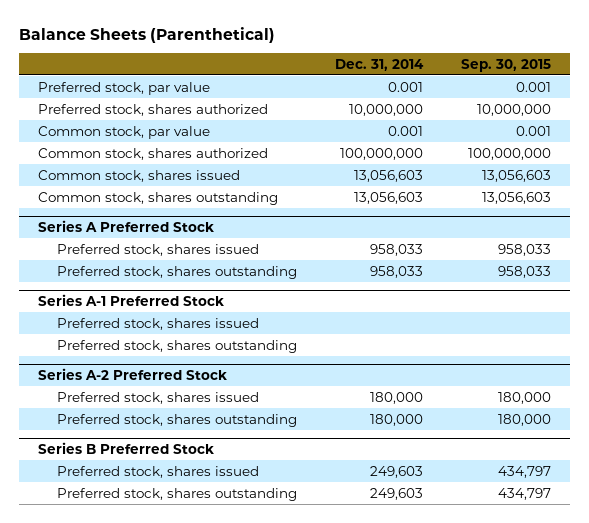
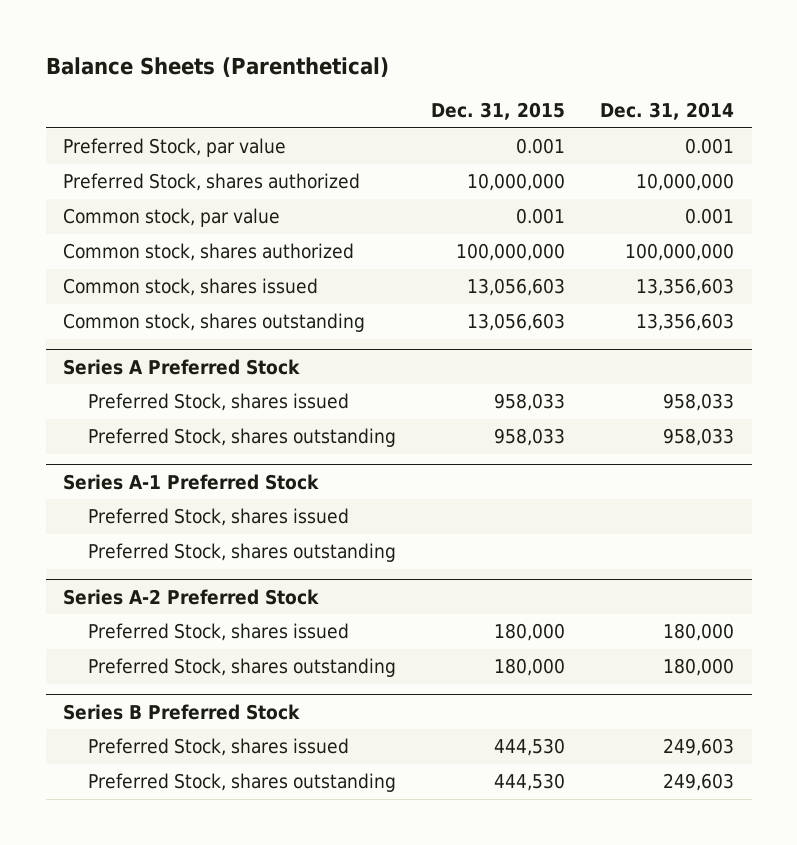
[461,58,552,72] Sep. 30, 2015 -> none
none -> [431,102,566,121] Dec. 31, 2015
[37,81,210,95] Preferred stock, par value -> [62,138,286,158] Preferred Stock, par value
[37,103,268,116] Preferred stock, shares authorized -> [62,173,360,192] Preferred Stock, shares authorized
[354,169,424,182] 13,056,603 -> [636,278,735,297] 13,356,603
[354,191,424,204] 13,056,603 -> [636,313,735,332] 13,356,603
[57,243,260,256] Preferred stock, shares issued -> [88,393,350,412] Preferred Stock, shares issued
[57,265,298,279] Preferred stock, shares outstanding -> [88,428,397,448] Preferred Stock, shares outstanding
[57,317,260,330] Preferred stock, shares issued -> [88,508,350,527] Preferred Stock, shares issued
[57,339,298,353] Preferred stock, shares outstanding -> [88,543,397,563] Preferred Stock, shares outstanding
[57,391,260,404] Preferred stock, shares issued -> [88,623,350,642] Preferred Stock, shares issued
[57,413,298,427] Preferred stock, shares outstanding -> [88,658,397,678] Preferred Stock, shares outstanding
[57,465,260,478] Preferred stock, shares issued -> [88,738,350,757] Preferred Stock, shares issued
[57,487,298,501] Preferred stock, shares outstanding -> [88,773,397,793] Preferred Stock, shares outstanding

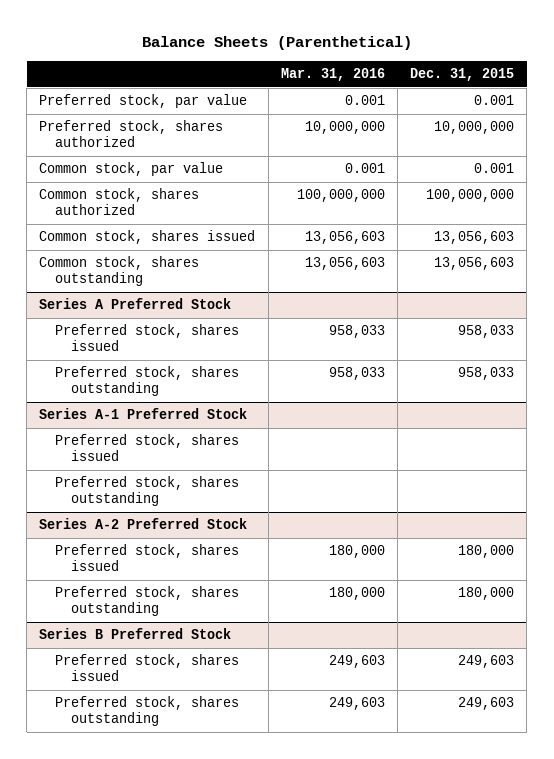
[600,102,735,121] Dec. 31, 2014 -> none
none -> [280,68,385,82] Mar. 31, 2016
[62,138,286,158] Preferred Stock, par value -> [39,94,248,109] Preferred stock, par value
[62,173,360,192] Preferred Stock, shares authorized -> [39,120,224,148] Preferred stock, shares authorized
[88,393,350,412] Preferred Stock, shares issued -> [55,324,240,352] Preferred stock, shares issued
[88,428,397,448] Preferred Stock, shares outstanding -> [55,366,240,397] Preferred stock, shares outstanding
[88,508,350,527] Preferred Stock, shares issued -> [55,434,240,462] Preferred stock, shares issued
[88,543,397,563] Preferred Stock, shares outstanding -> [55,476,240,507] Preferred stock, shares outstanding
[88,623,350,642] Preferred Stock, shares issued -> [55,544,240,572] Preferred stock, shares issued
[88,658,397,678] Preferred Stock, shares outstanding -> [55,586,240,617] Preferred stock, shares outstanding
[88,738,350,757] Preferred Stock, shares issued -> [55,654,240,682] Preferred stock, shares issued
[494,738,566,757] 444,530 -> [458,655,515,669] 249,603
[88,773,397,793] Preferred Stock, shares outstanding -> [55,696,240,727] Preferred stock, shares outstanding
[494,773,566,792] 444,530 -> [458,697,515,711] 249,603

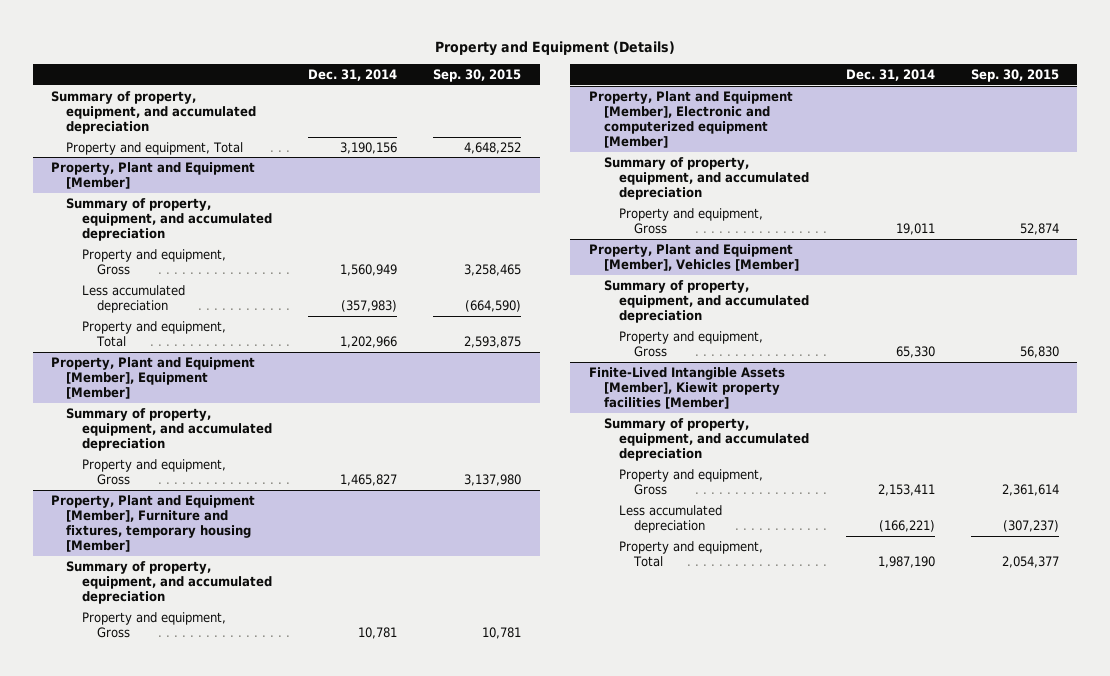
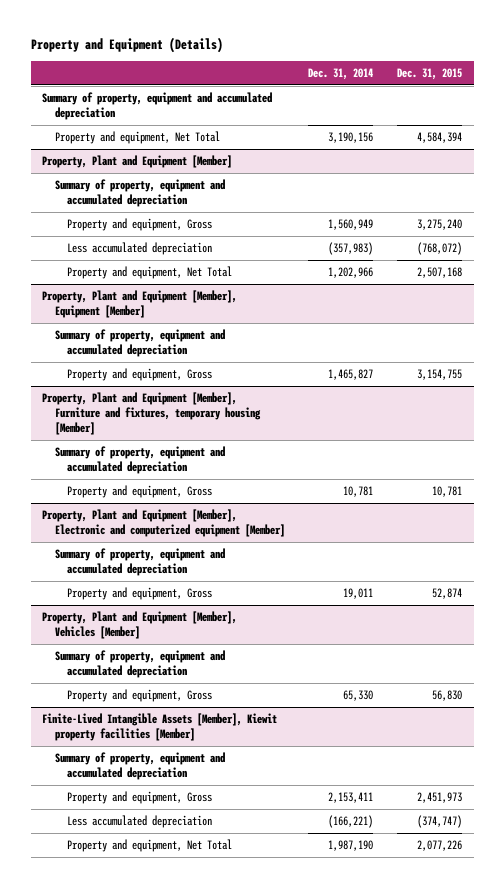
[433,69,522,83] Sep. 30, 2015 -> none
none -> [396,68,462,81] Dec. 31, 2015
[51,90,257,134] Summary of property, equipment, and accumulated depreciation -> [42,92,273,121] Summary of property, equipment and accumulated depreciation
[66,141,244,155] Property and equipment, Total -> [54,131,220,145] Property and equipment, Net Total
[66,197,272,241] Summary of property, equipment, and accumulated depreciation -> [54,179,225,208] Summary of property, equipment and accumulated depreciation
[81,320,226,347] Property and equipment, Total -> [66,266,232,280] Property and equipment, Net Total
[66,407,272,451] Summary of property, equipment, and accumulated depreciation -> [54,329,225,358] Summary of property, equipment and accumulated depreciation
[66,560,272,604] Summary of property, equipment, and accumulated depreciation -> [54,446,225,475] Summary of property, equipment and accumulated depreciation
[603,156,810,200] Summary of property, equipment, and accumulated depreciation -> [54,548,225,577] Summary of property, equipment and accumulated depreciation
[603,279,810,323] Summary of property, equipment, and accumulated depreciation -> [54,650,225,679] Summary of property, equipment and accumulated depreciation
[603,417,810,461] Summary of property, equipment, and accumulated depreciation -> [54,752,225,781] Summary of property, equipment and accumulated depreciation
[619,540,764,567] Property and equipment, Total -> [66,839,232,853] Property and equipment, Net Total

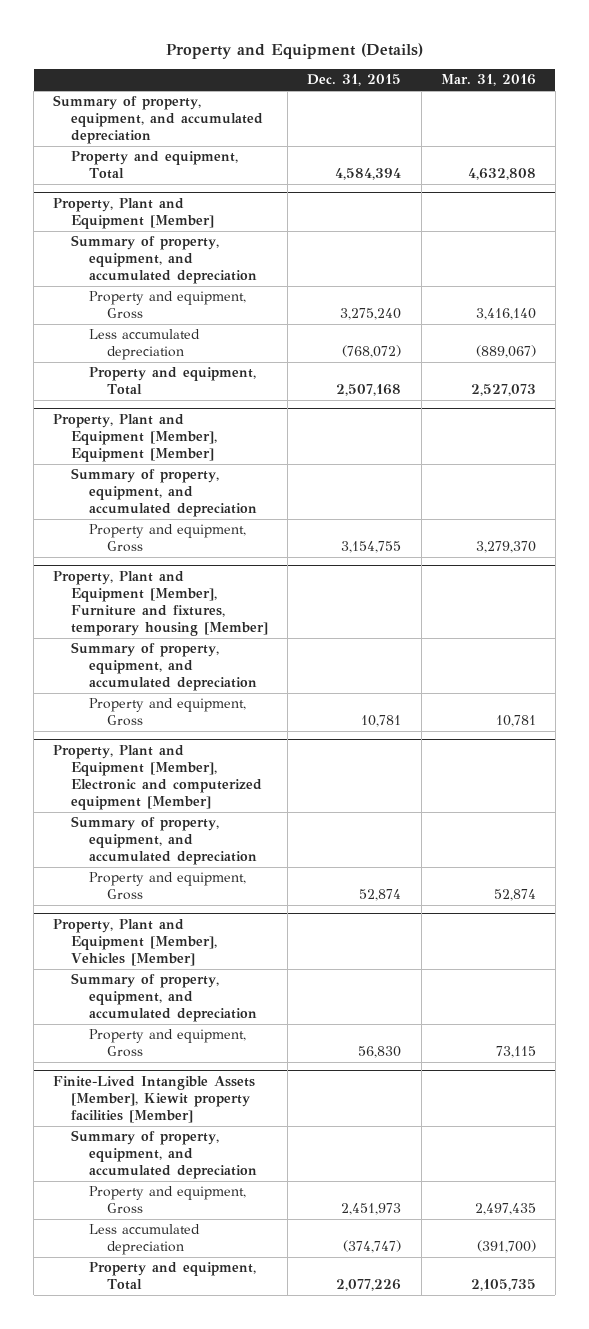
[308,68,374,81] Dec. 31, 2014 -> none
none -> [440,74,536,87] Mar. 31, 2016
[42,92,273,121] Summary of property, equipment and accumulated depreciation -> [53,95,264,145] Summary of property, equipment, and accumulated depreciation
[54,131,220,145] Property and equipment, Net Total -> [71,151,239,180] Property and equipment, Total
[54,179,225,208] Summary of property, equipment and accumulated depreciation -> [71,235,258,285] Summary of property, equipment, and accumulated depreciation
[66,266,232,280] Property and equipment, Net Total -> [89,367,257,396] Property and equipment, Total
[54,329,225,358] Summary of property, equipment and accumulated depreciation -> [71,468,258,518] Summary of property, equipment, and accumulated depreciation
[54,446,225,475] Summary of property, equipment and accumulated depreciation -> [71,642,258,692] Summary of property, equipment, and accumulated depreciation
[54,548,225,577] Summary of property, equipment and accumulated depreciation -> [71,816,258,866] Summary of property, equipment, and accumulated depreciation
[54,650,225,679] Summary of property, equipment and accumulated depreciation -> [71,973,258,1023] Summary of property, equipment, and accumulated depreciation
[54,752,225,781] Summary of property, equipment and accumulated depreciation -> [71,1130,258,1180] Summary of property, equipment, and accumulated depreciation
[66,839,232,853] Property and equipment, Net Total -> [89,1262,257,1291] Property and equipment, Total

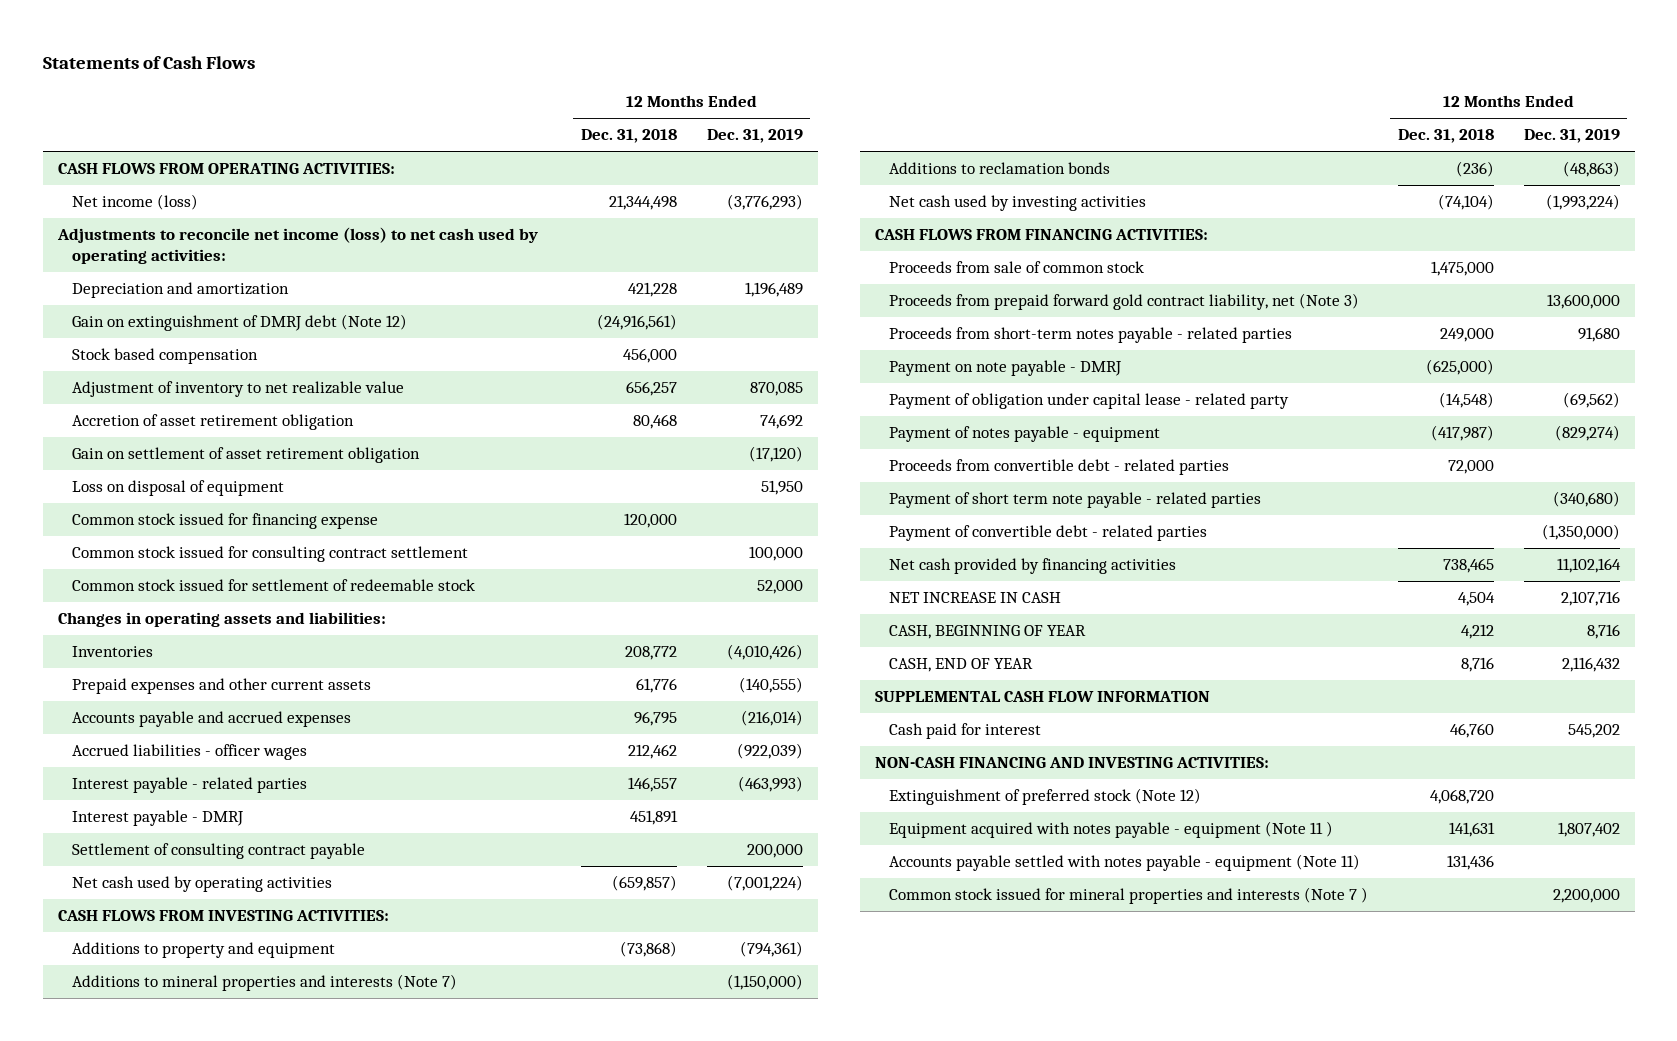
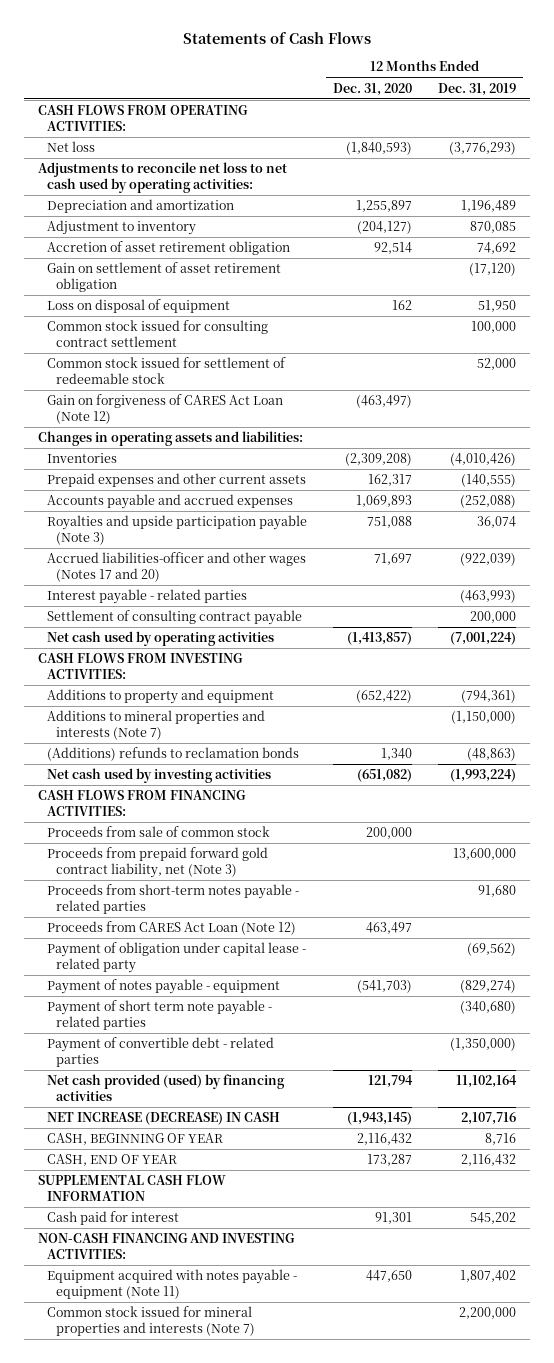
[580,129,677,144] Dec. 31, 2018 -> none
none -> [333,82,413,96] Dec. 31, 2020
[71,194,198,211] Net income (loss) -> [46,141,95,153] Net loss
[56,227,538,265] Adjustments to reconcile net income (loss) to net cash used by operating activities: -> [37,162,287,194] Adjustments to reconcile net loss to net cash used by operating activities:
[71,314,407,332] Gain on extinguishment of DMRJ debt (Note 12) -> none
[71,348,258,365] Stock based compensation -> none
[71,381,404,398] Adjustment of inventory to net realizable value -> [46,220,196,236] Adjustment to inventory
[71,513,378,530] Common stock issued for financing expense -> none
none -> [46,394,283,425] Gain on forgiveness of CARES Act Loan (Note 12)
[740,710,803,727] (216,014) -> [460,495,517,509] (252,088)
none -> [46,515,307,546] Royalties and upside participation payable (Note 3)
[71,744,307,761] Accrued liabilities - officer wages -> [46,552,306,583] Accrued liabilities-officer and other wages (Notes 17 and 20)
[71,810,243,827] Interest payable - DMRJ -> none
[888,162,1110,175] Additions to reclamation bonds -> [46,747,299,762] (Additions) refunds to reclamation bonds
[888,360,1121,377] Payment on note payable - DMRJ -> none
none -> [46,921,296,936] Proceeds from CARES Act Loan (Note 12)
[888,459,1229,476] Proceeds from convertible debt - related parties -> none
[888,558,1176,575] Net cash provided by financing activities -> [46,1074,285,1102] Net cash provided (used) by financing activities
[888,592,1061,604] NET INCREASE IN CASH -> [46,1112,280,1126] NET INCREASE (DECREASE) IN CASH
[888,788,1201,806] Extinguishment of preferred stock (Note 12) -> none
[888,854,1360,872] Accounts payable settled with notes payable - equipment (Note 11) -> none
[888,821,1333,839] Equipment acquired with notes payable - equipment (Note 11 ) -> [46,1269,297,1300] Equipment acquired with notes payable - equipment (Note 11)
[888,887,1368,905] Common stock issued for mineral properties and interests (Note 7 ) -> [46,1306,255,1337] Common stock issued for mineral properties and interests (Note 7)

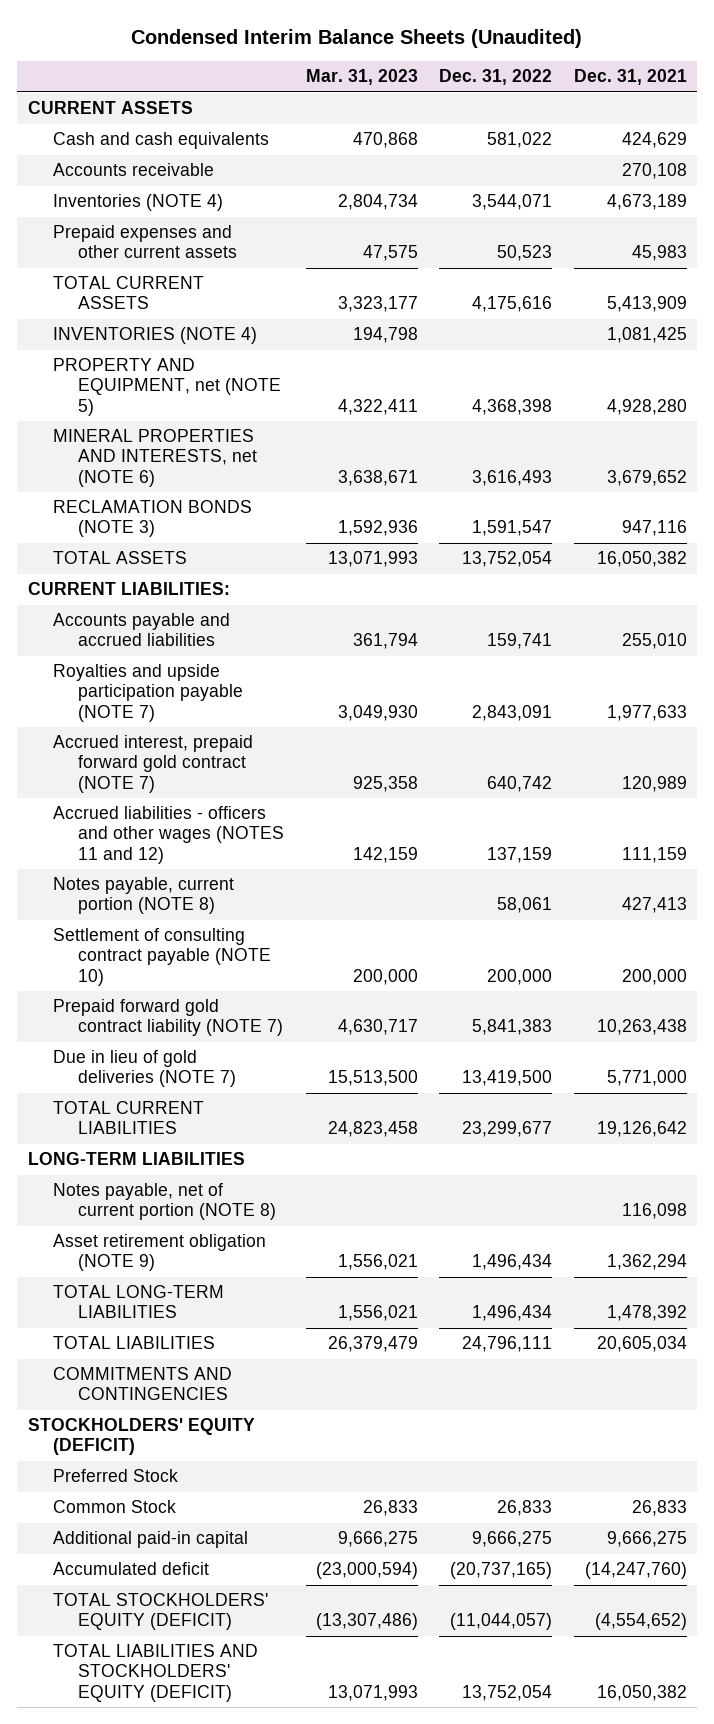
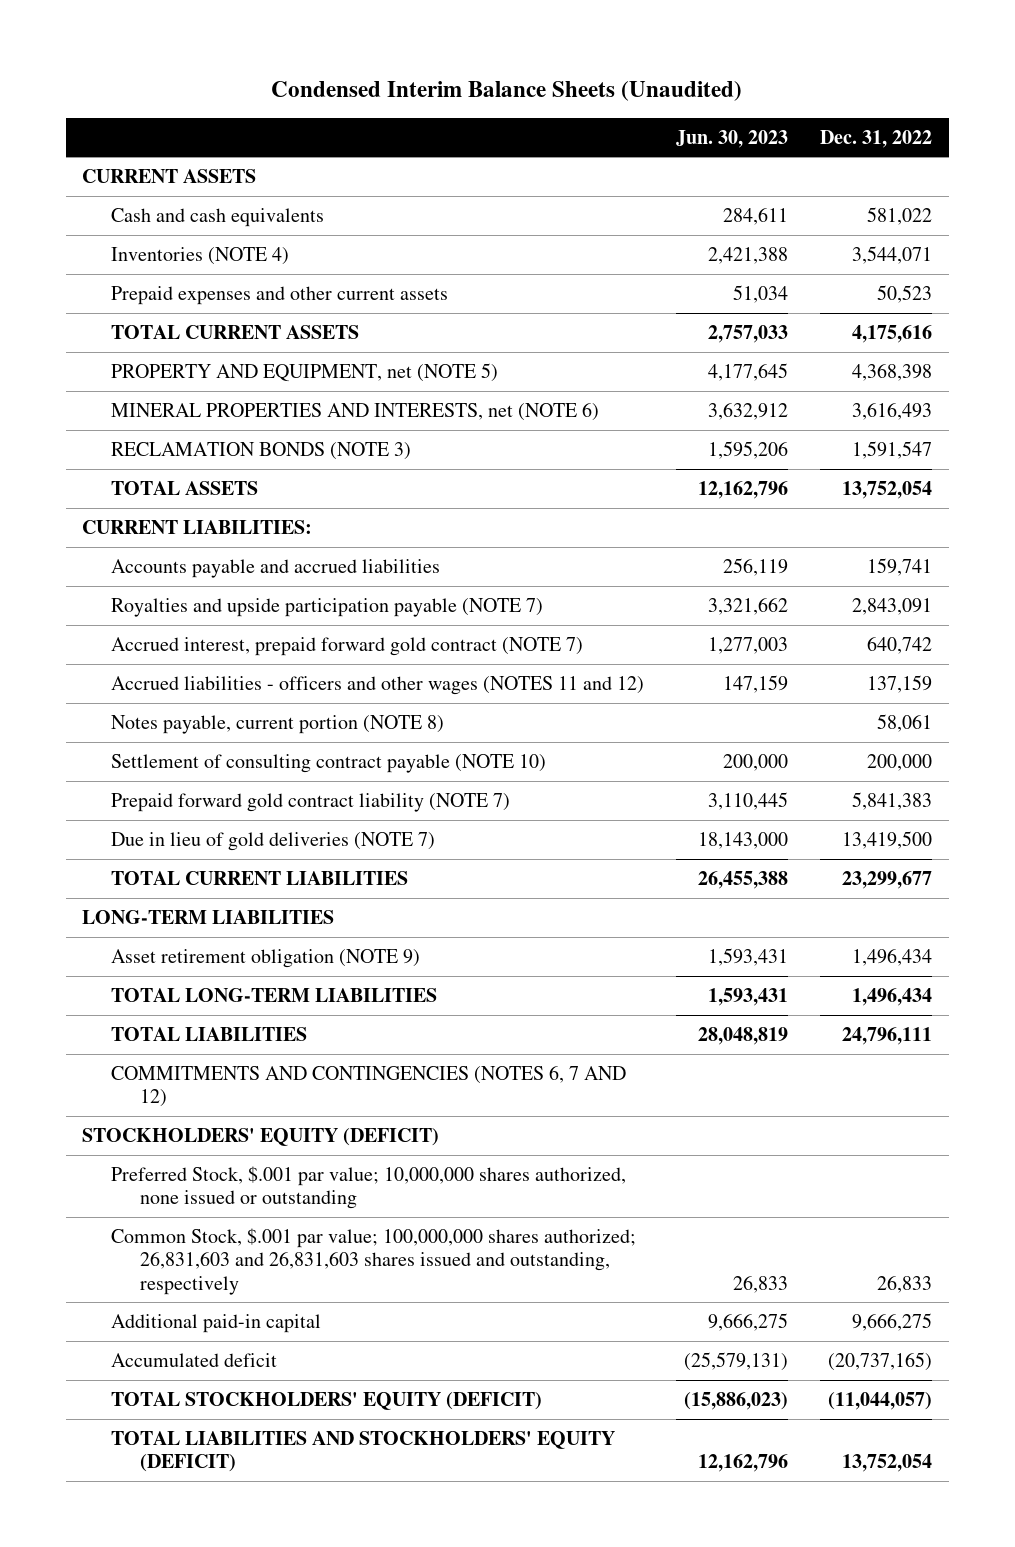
[305,69,418,86] Mar. 31, 2023 -> none
[573,69,687,86] Dec. 31, 2021 -> none
none -> [676,129,789,148] Jun. 30, 2023
[52,163,214,177] Accounts receivable -> none
[52,327,257,345] INVENTORIES (NOTE 4) -> none
[52,1183,277,1221] Notes payable, net of current portion (NOTE 8) -> none
[52,1367,232,1401] COMMITMENTS AND CONTINGENCIES -> [110,1065,626,1108] COMMITMENTS AND CONTINGENCIES (NOTES 6, 7 AND 12)
[52,1469,178,1483] Preferred Stock -> [110,1166,626,1210] Preferred Stock, $.001 par value; 10,000,000 shares authorized, none issued or outstanding
[52,1500,176,1514] Common Stock -> [110,1228,636,1295] Common Stock, $.001 par value; 100,000,000 shares authorized; 26,831,603 and 26,831,603 shares issued and outstanding, respectively

